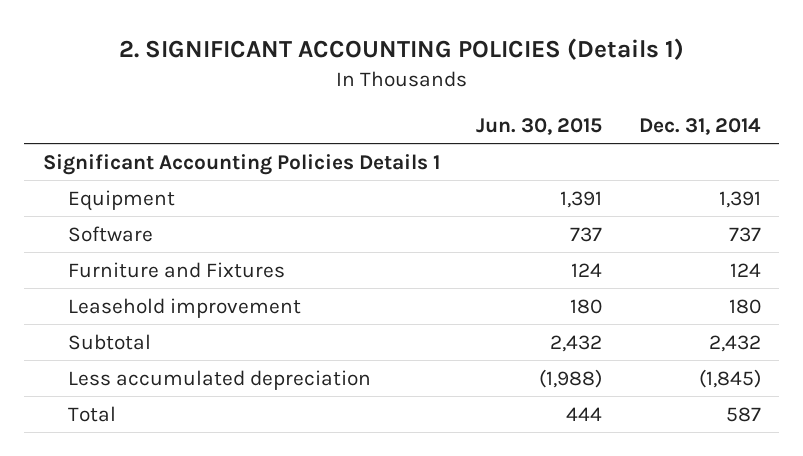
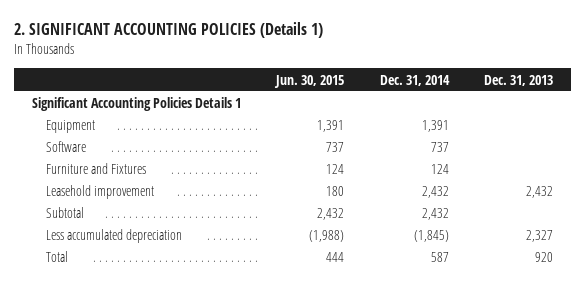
none -> [484,74,554,86] Dec. 31, 2013
[728,298,761,314] 180 -> [421,186,449,199] 2,432

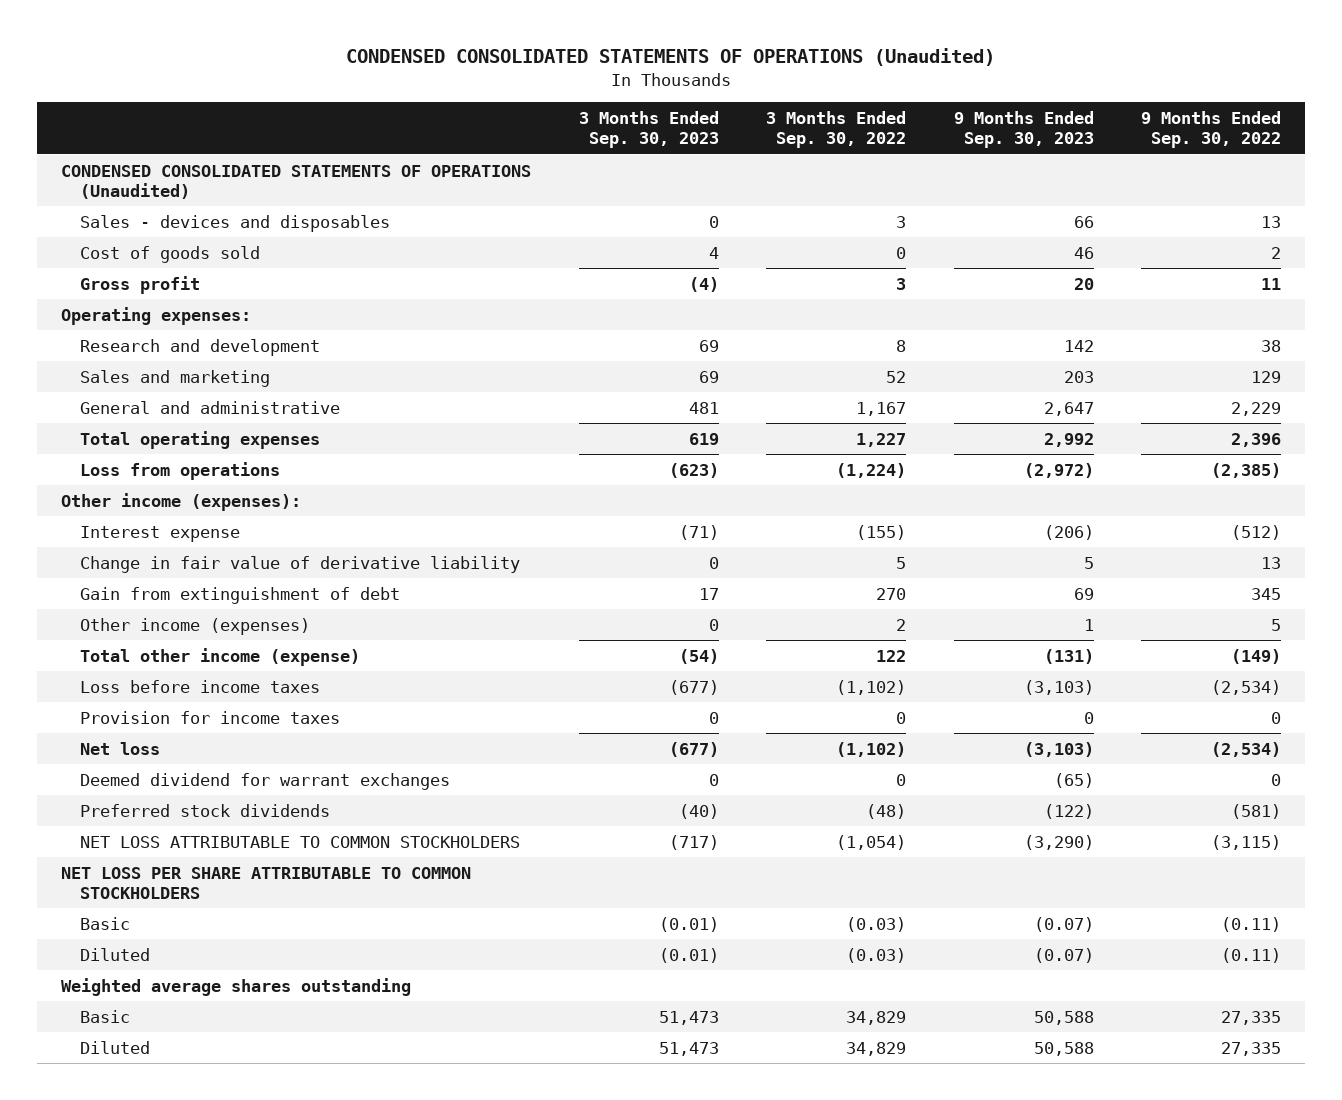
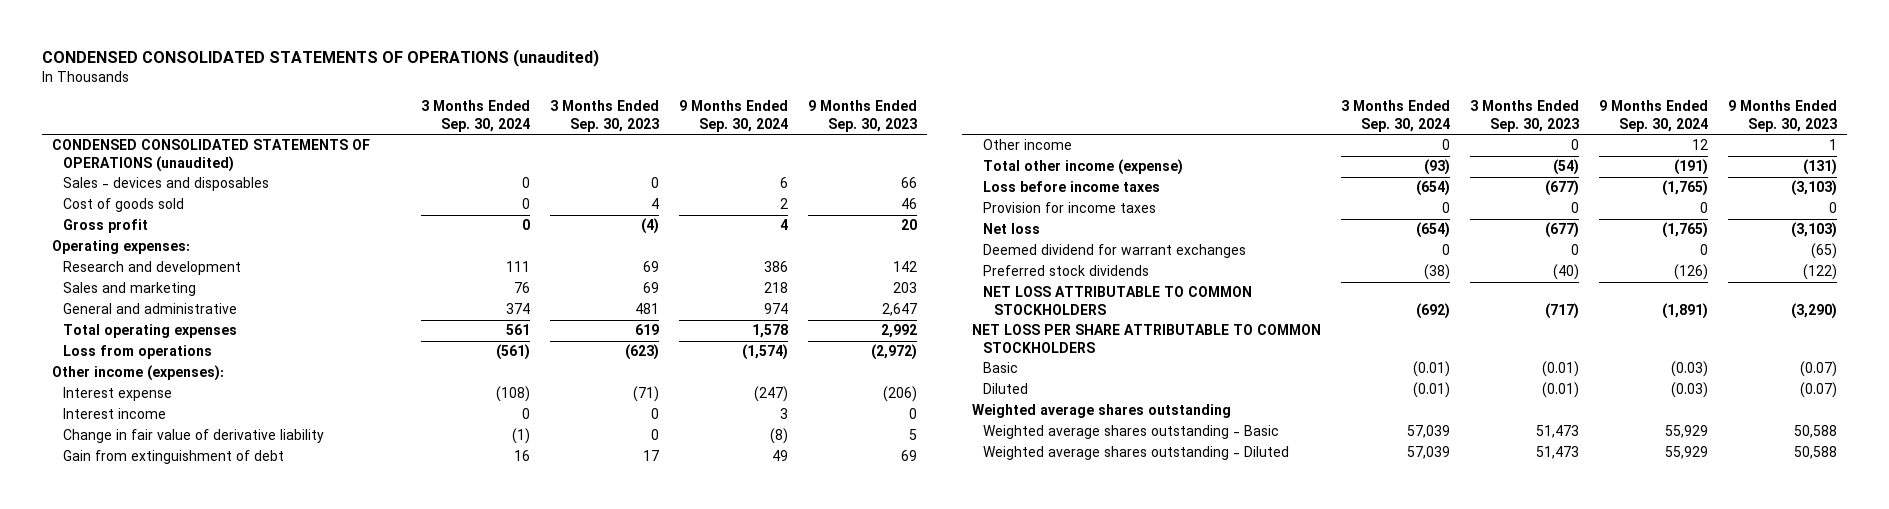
[346,48,996,67] CONDENSED CONSOLIDATED STATEMENTS OF OPERATIONS (Unaudited) -> [41,49,599,68] CONDENSED CONSOLIDATED STATEMENTS OF OPERATIONS (unaudited)
[766,110,907,149] 3 Months Ended Sep. 30, 2022 -> none
[1141,110,1282,149] 9 Months Ended Sep. 30, 2022 -> none
none -> [420,100,530,132] 3 Months Ended Sep. 30, 2024
none -> [678,100,788,132] 9 Months Ended Sep. 30, 2024
[61,164,532,199] CONDENSED CONSOLIDATED STATEMENTS OF OPERATIONS (Unaudited) -> [51,139,370,172] CONDENSED CONSOLIDATED STATEMENTS OF OPERATIONS (unaudited)
none -> [62,408,166,420] Interest income
[80,617,311,635] Other income (expenses) -> [983,139,1073,151] Other income
[80,1009,131,1023] Basic -> [983,425,1280,440] Weighted average shares outstanding - Basic
[80,1040,151,1054] Diluted -> [983,446,1290,461] Weighted average shares outstanding - Diluted

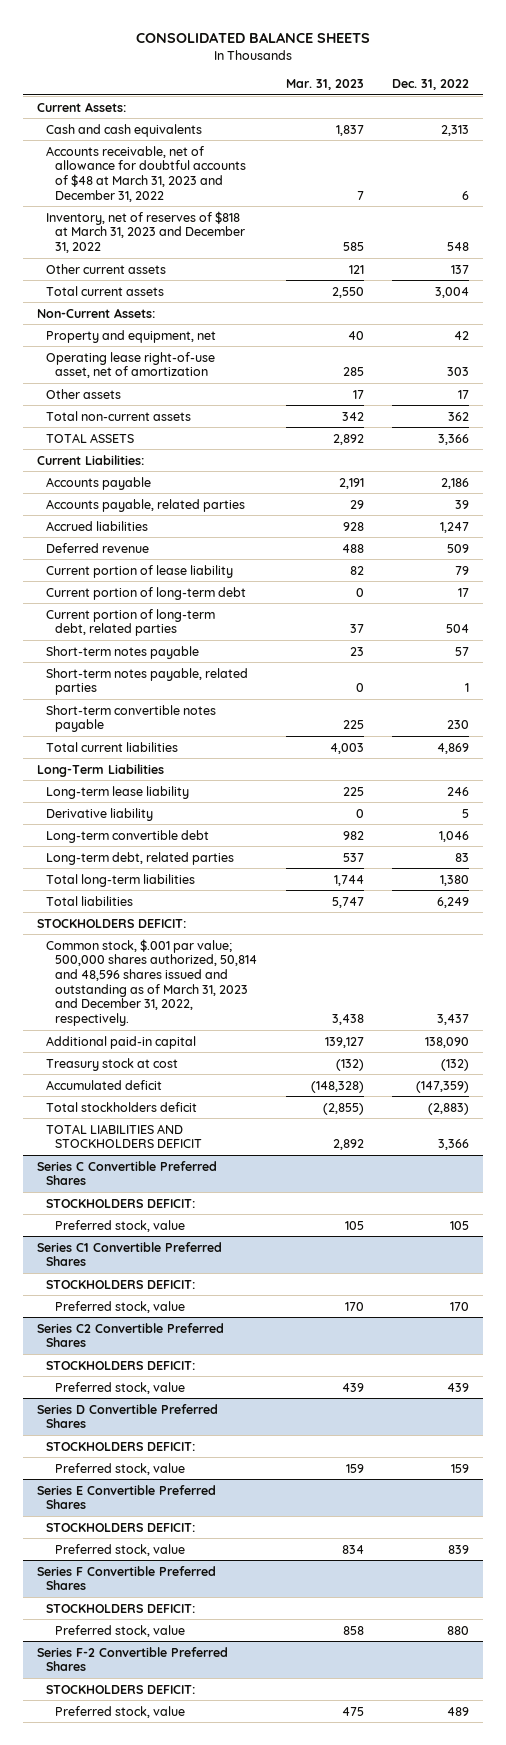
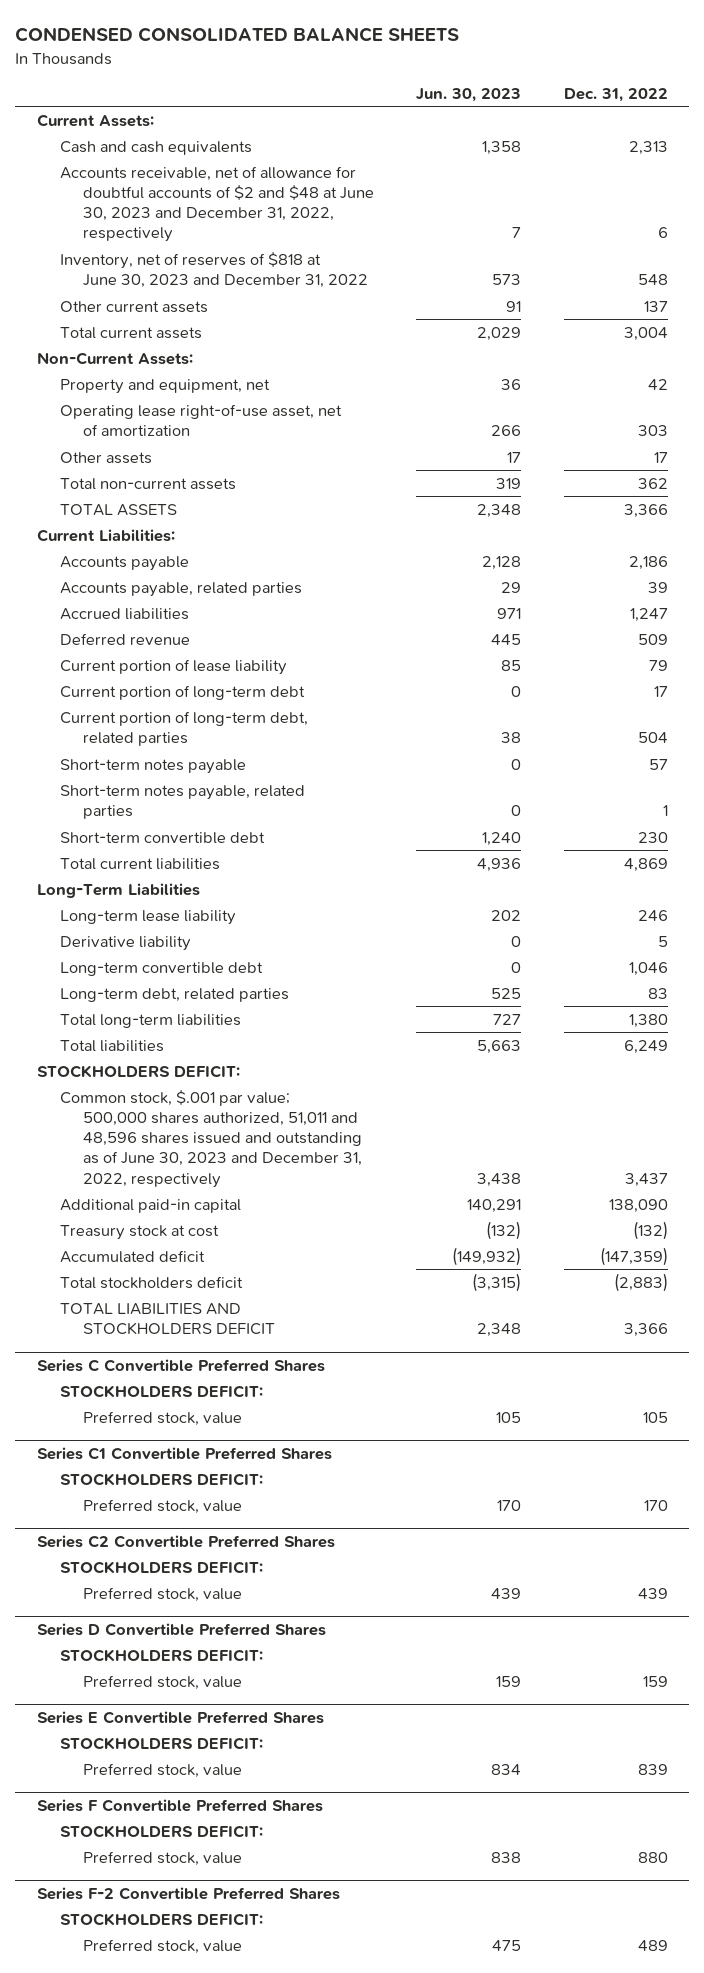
[136,31,371,43] CONSOLIDATED BALANCE SHEETS -> [15,27,460,43] CONDENSED CONSOLIDATED BALANCE SHEETS
[285,78,364,90] Mar. 31, 2023 -> none
none -> [416,87,522,102] Jun. 30, 2023
[46,145,247,202] Accounts receivable, net of allowance for doubtful accounts of $48 at March 31, 2023 and December 31, 2022 -> [59,165,374,243] Accounts receivable, net of allowance for doubtful accounts of $2 and $48 at June 30, 2023 and December 31, 2022, respectively
[46,210,246,253] Inventory, net of reserves of $818 at March 31, 2023 and December 31, 2022 -> [59,251,368,289] Inventory, net of reserves of $818 at June 30, 2023 and December 31, 2022
[46,704,217,733] Short-term convertible notes payable -> [59,831,265,844] Short-term convertible debt
[46,938,258,1026] Common stock, $.001 par value; 500,000 shares authorized, 50,814 and 48,596 shares issued and outstanding as of March 31, 2023 and December 31, 2022, respectively. -> [59,1089,362,1188] Common stock, $.001 par value; 500,000 shares authorized, 51,011 and 48,596 shares issued and outstanding as of June 30, 2023 and December 31, 2022, respectively

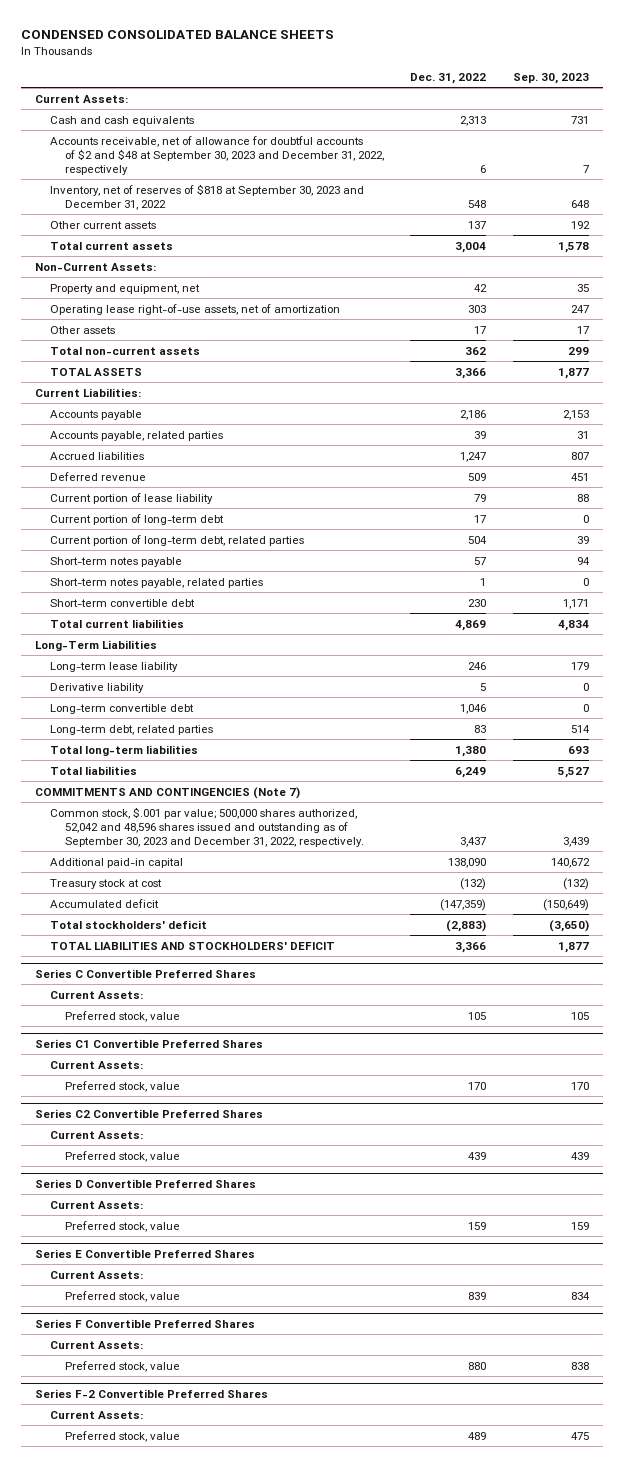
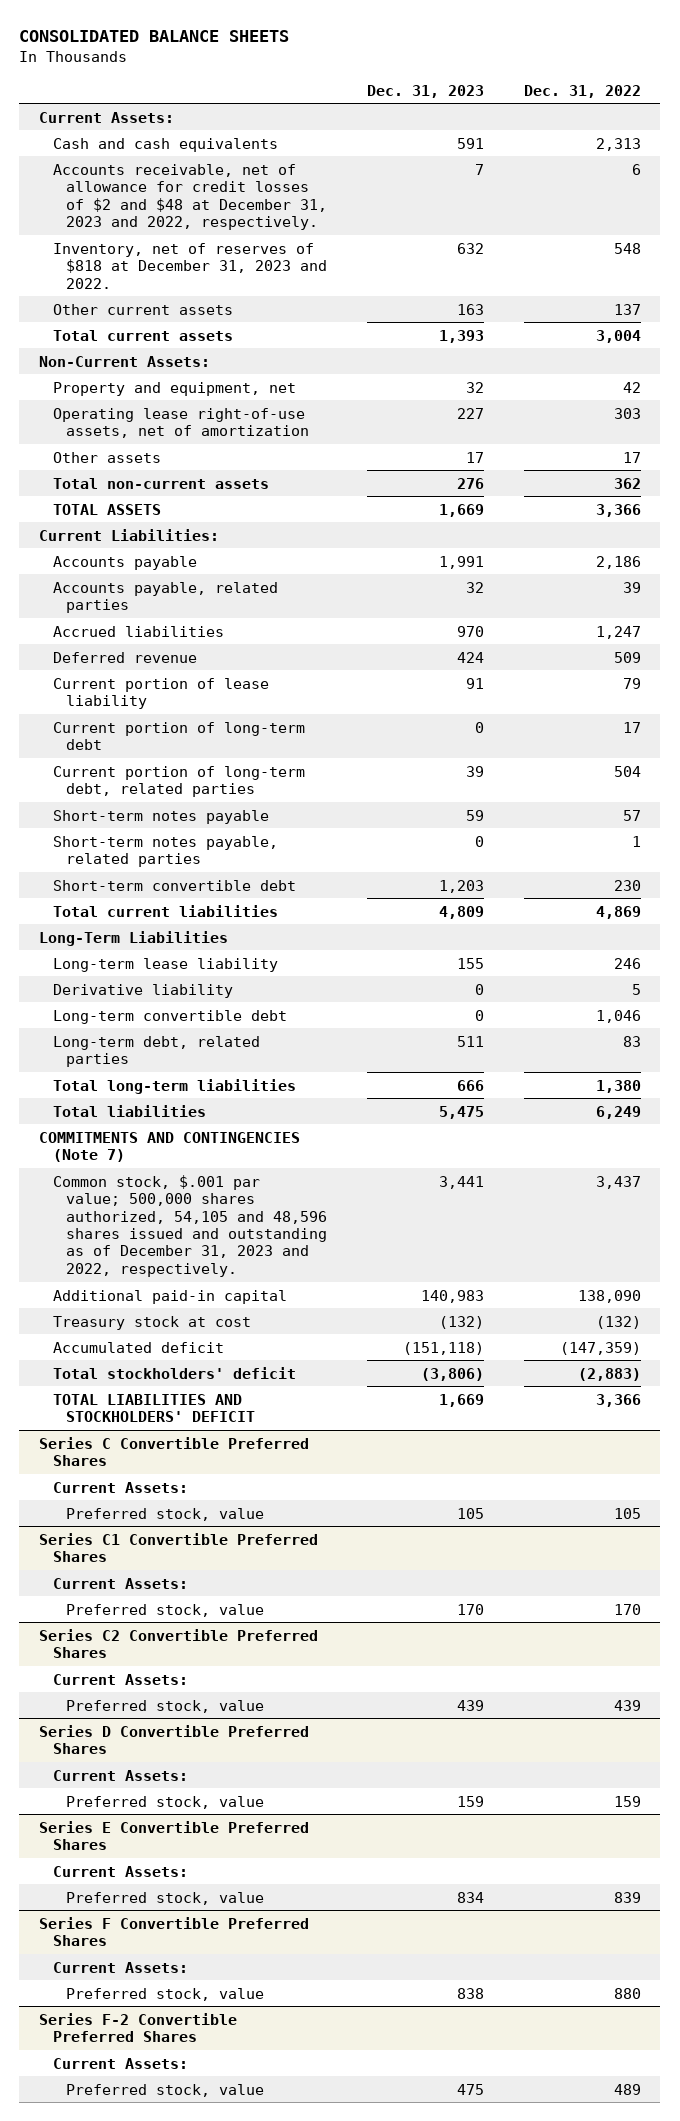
[21,30,335,40] CONDENSED CONSOLIDATED BALANCE SHEETS -> [19,30,290,43] CONSOLIDATED BALANCE SHEETS
[513,72,590,84] Sep. 30, 2023 -> none
none -> [367,84,485,98] Dec. 31, 2023
[49,135,384,175] Accounts receivable, net of allowance for doubtful accounts of $2 and $48 at September 30, 2023 and December 31, 2022, respectively -> [52,163,328,230] Accounts receivable, net of allowance for credit losses of $2 and $48 at December 31, 2023 and 2022, respectively.
[49,183,364,210] Inventory, net of reserves of $818 at September 30, 2023 and December 31, 2022 -> [52,242,328,289] Inventory, net of reserves of $818 at December 31, 2023 and 2022.
[49,806,364,847] Common stock, $.001 par value; 500,000 shares authorized, 52,042 and 48,596 shares issued and outstanding as of September 30, 2023 and December 31, 2022, respectively. -> [52,1174,328,1277] Common stock, $.001 par value; 500,000 shares authorized, 54,105 and 48,596 shares issued and outstanding as of December 31, 2023 and 2022, respectively.

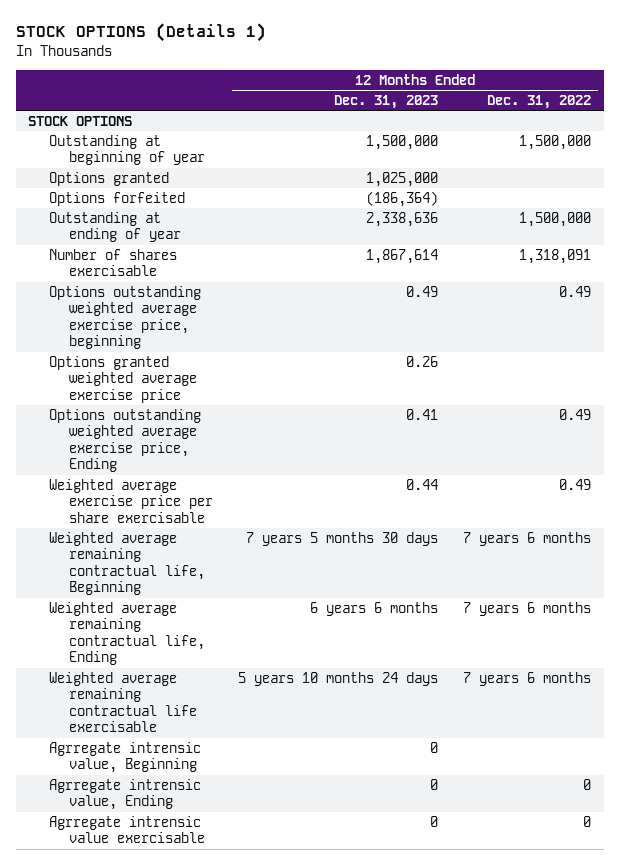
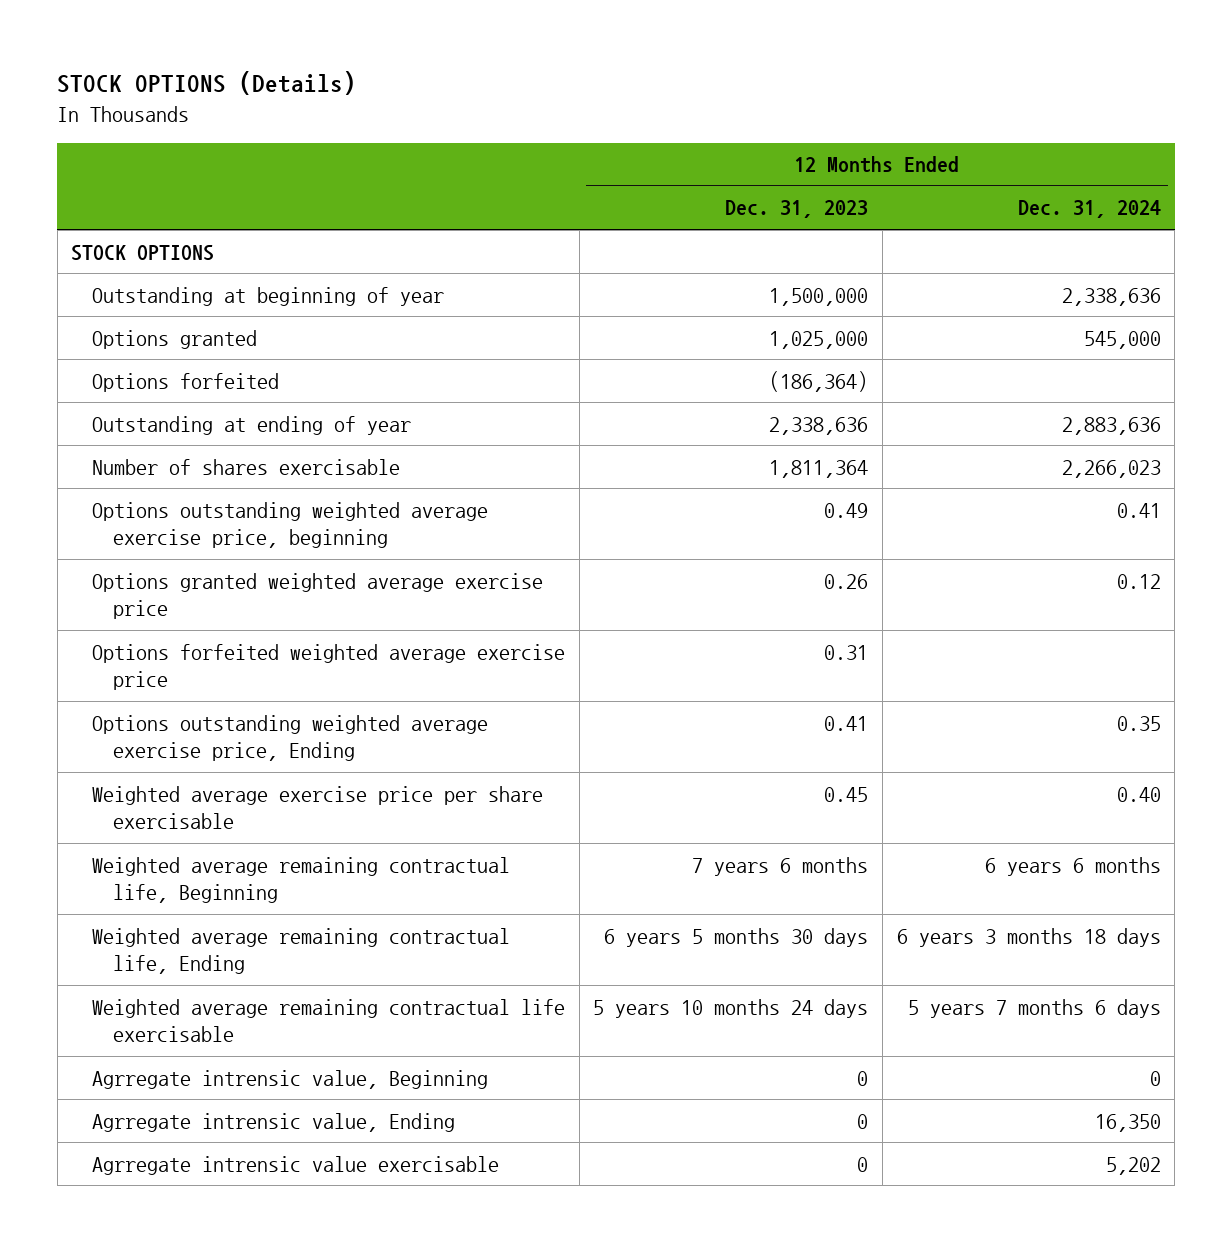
[15,23,266,43] STOCK OPTIONS (Details 1) -> [57,71,357,96] STOCK OPTIONS (Details)
[487,95,592,110] Dec. 31, 2022 -> none
none -> [1017,200,1161,219] Dec. 31, 2024
[366,248,439,264] 1,867,614 -> [769,459,869,478] 1,811,364
none -> [92,643,566,690] Options forfeited weighted average exercise price
[406,478,439,490] 0.44 -> [824,786,869,802] 0.45
[246,531,439,546] 7 years 5 months 30 days -> [692,856,869,876] 7 years 6 months
[310,601,439,616] 6 years 6 months -> [604,927,869,947] 6 years 5 months 30 days

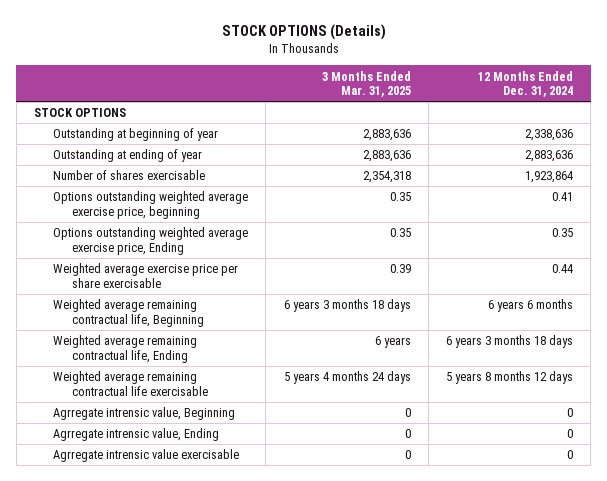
[725,200,869,219] Dec. 31, 2023 -> none
none -> [321,70,411,98] 3 Months Ended Mar. 31, 2025
[92,329,258,349] Options granted -> none
[92,372,280,392] Options forfeited -> none
[1061,459,1161,478] 2,266,023 -> [524,171,573,184] 1,923,864
[92,572,544,619] Options granted weighted average exercise price -> none
[92,643,566,690] Options forfeited weighted average exercise price -> none
[1116,786,1161,802] 0.40 -> [551,264,573,274] 0.44
[907,998,1161,1018] 5 years 7 months 6 days -> [445,371,573,385] 5 years 8 months 12 days
[1094,1113,1161,1132] 16,350 -> [566,429,573,439] 0
[1105,1156,1161,1175] 5,202 -> [566,450,573,460] 0

